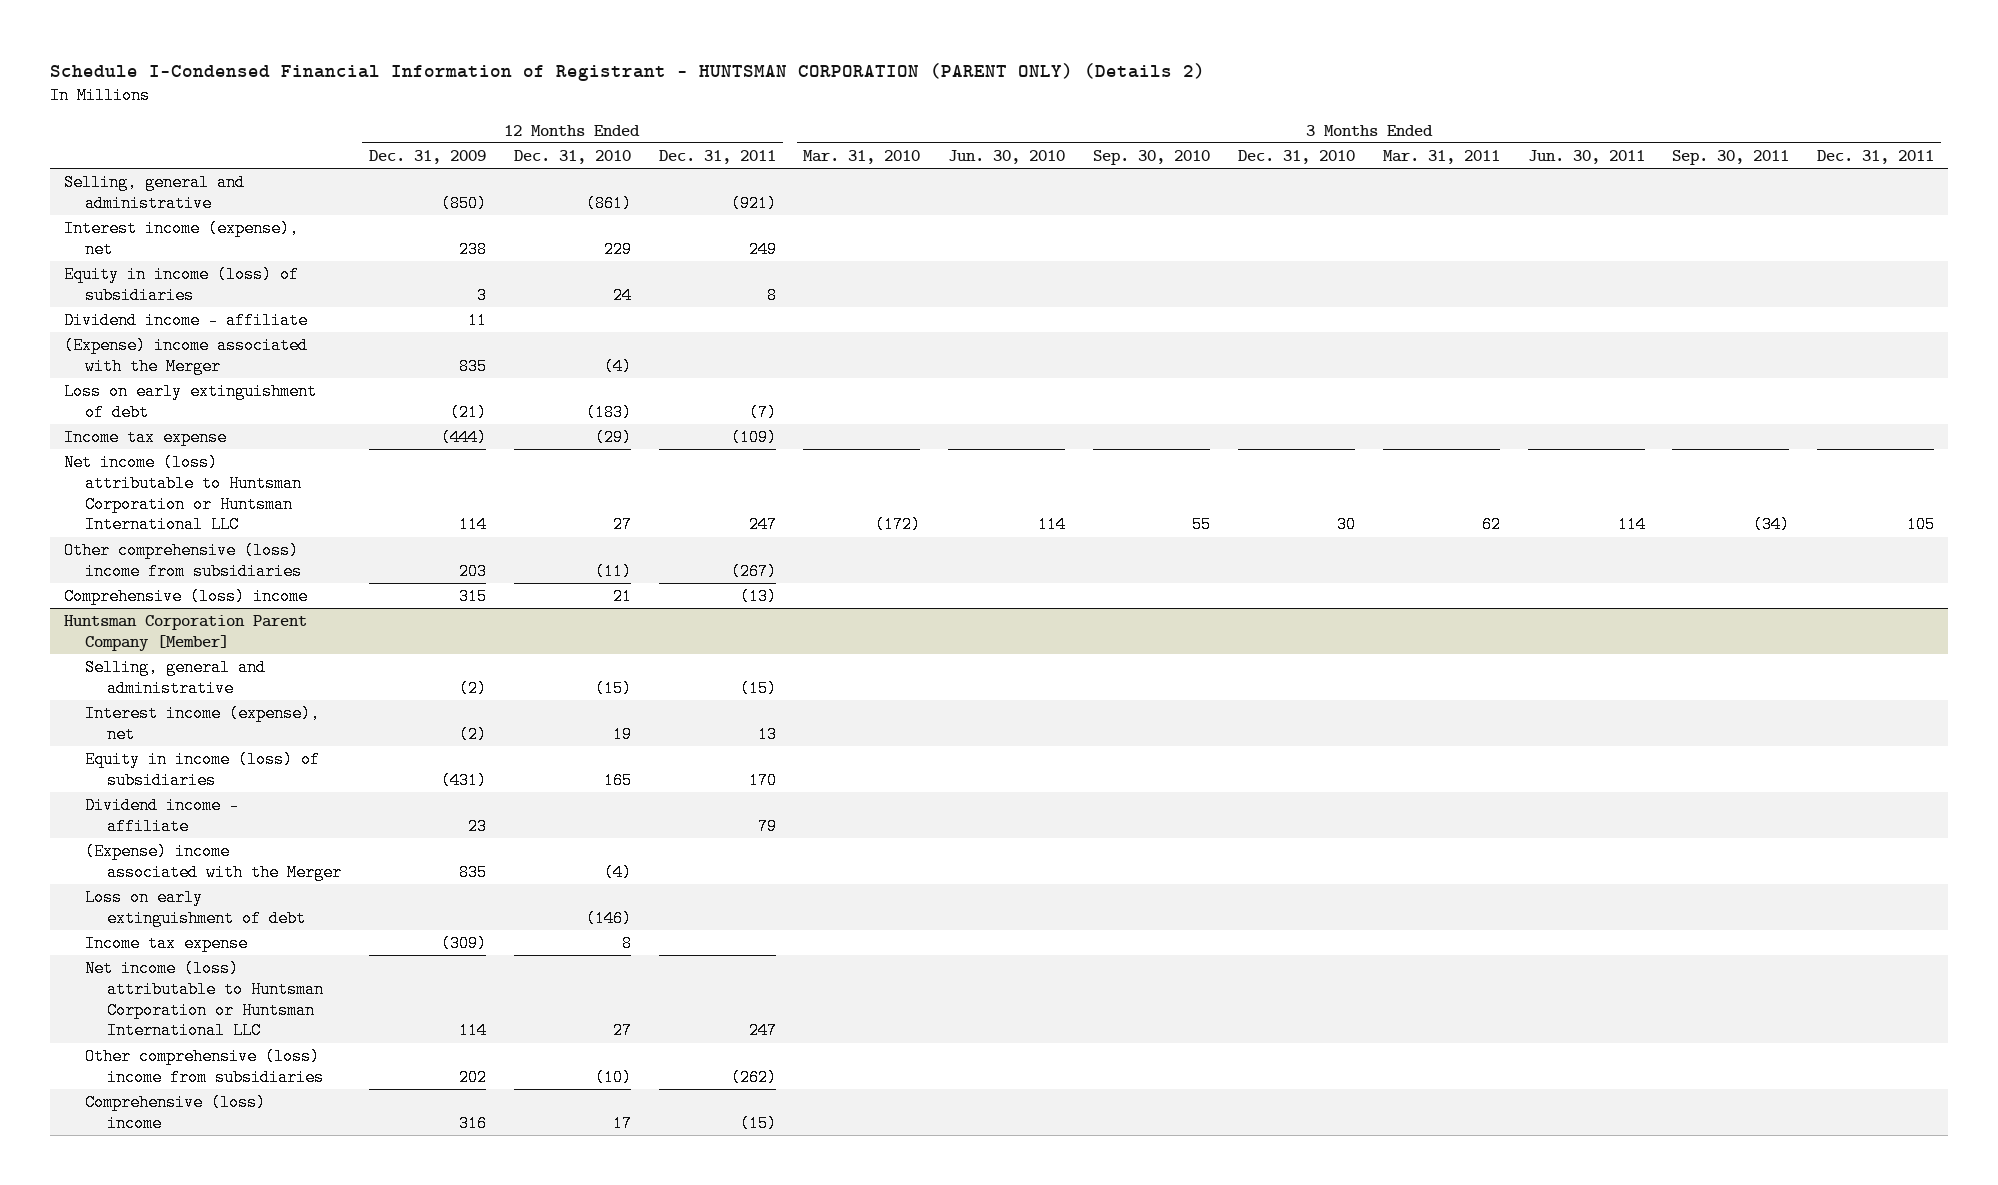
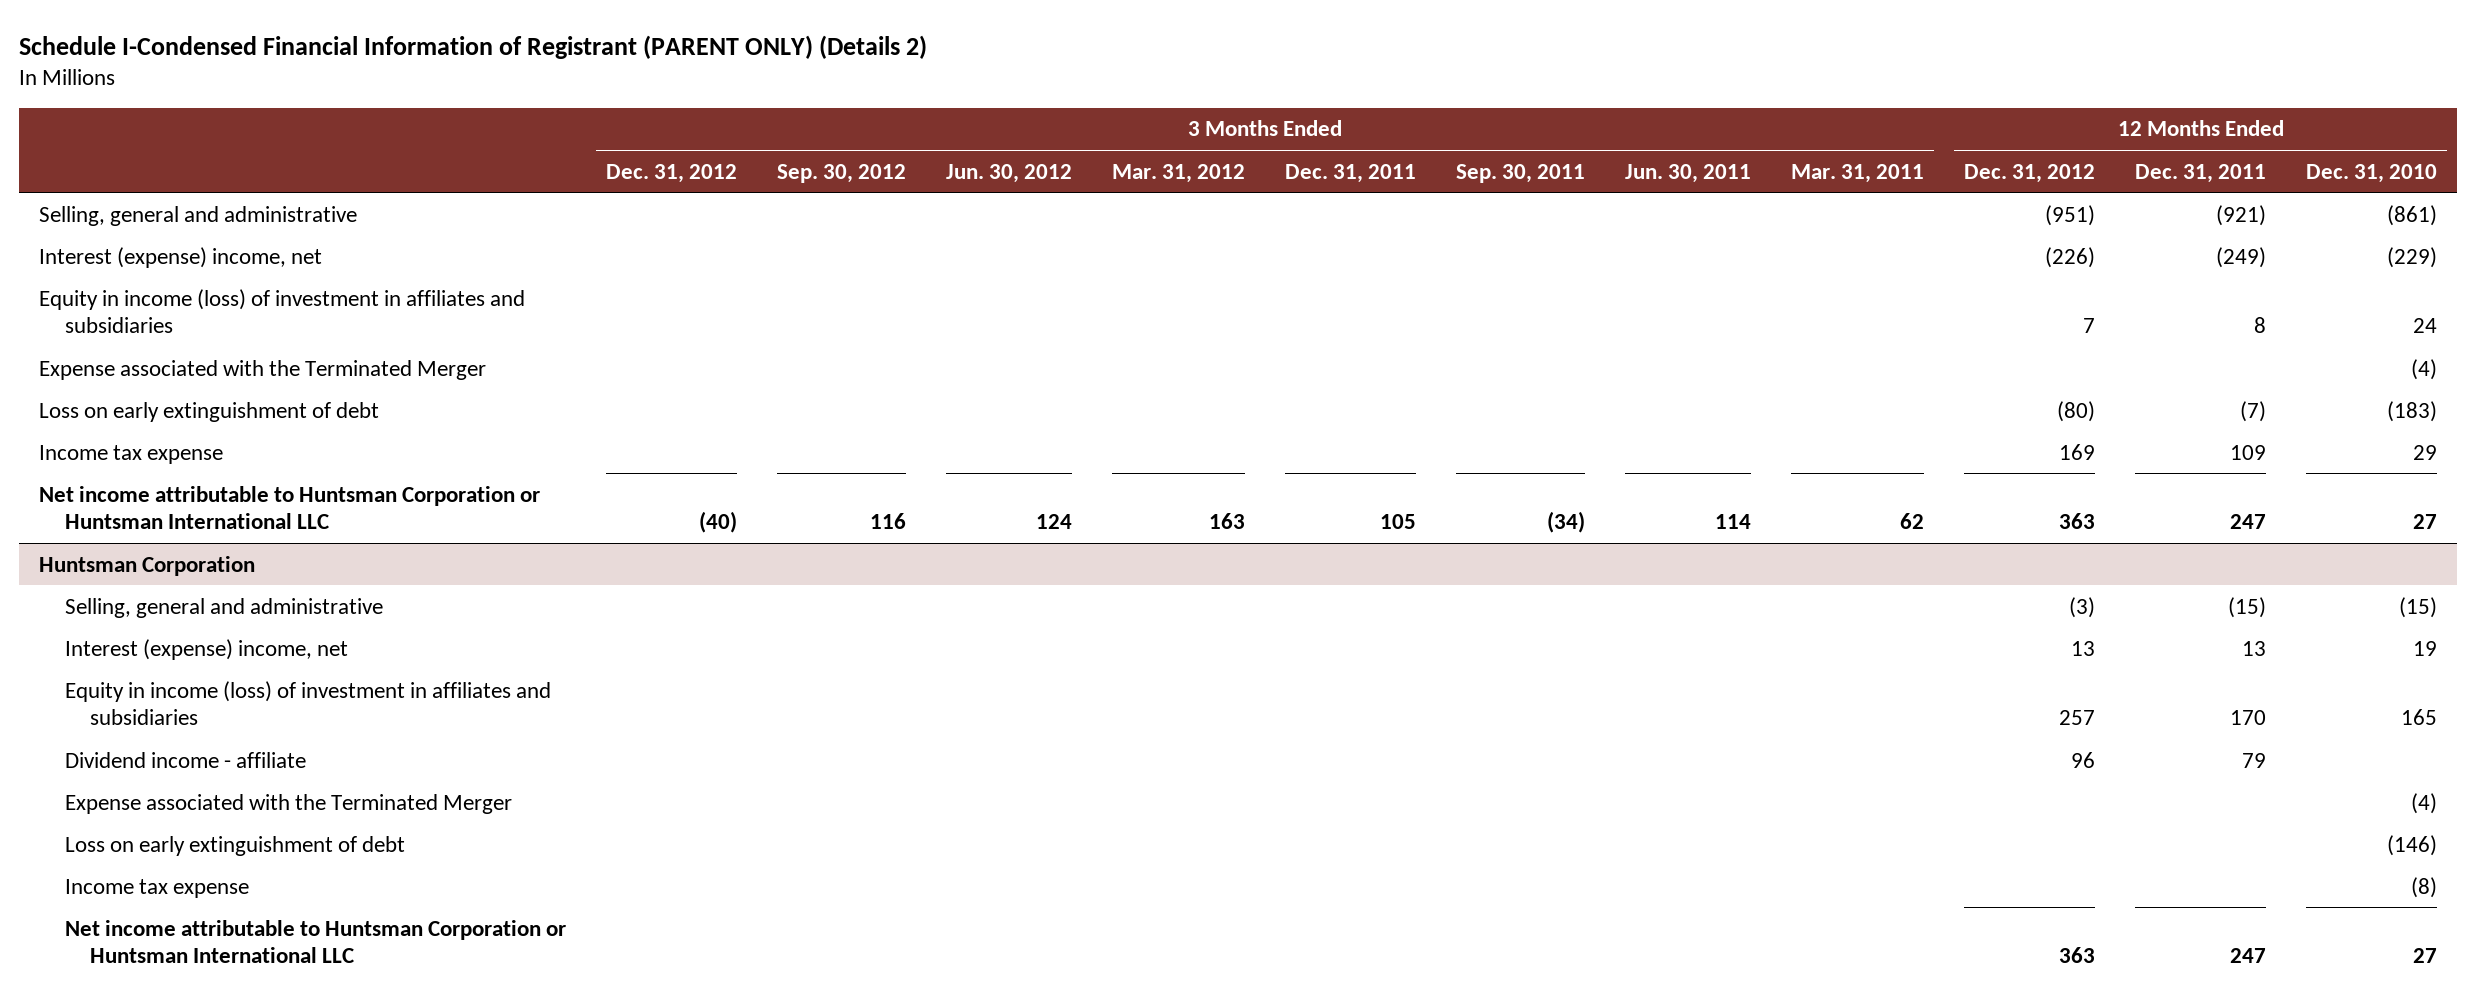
[49,62,1205,81] Schedule I-Condensed Financial Information of Registrant - HUNTSMAN CORPORATION (PARENT ONLY) (Details 2) -> [19,34,928,59] Schedule I-Condensed Financial Information of Registrant (PARENT ONLY) (Details 2)
[369,149,487,164] Dec. 31, 2009 -> none
[803,149,921,164] Mar. 31, 2010 -> none
[948,149,1066,164] Jun. 30, 2010 -> none
[1093,149,1211,165] Sep. 30, 2010 -> none
[1237,149,1355,164] Dec. 31, 2010 -> none
none -> [605,163,737,183] Dec. 31, 2012
none -> [776,163,906,183] Sep. 30, 2012
none -> [945,163,1072,183] Jun. 30, 2012
none -> [1112,163,1246,183] Mar. 31, 2012
none -> [1964,163,2096,183] Dec. 31, 2012
[63,311,308,329] Dividend income - affiliate -> none
[63,219,299,258] Interest income (expense), net -> [39,246,323,268] Interest (expense) income, net
[603,240,632,258] 229 -> [2387,246,2438,268] (229)
[748,240,777,258] 249 -> [2216,246,2267,268] (249)
[63,265,299,304] Equity in income (loss) of subsidiaries -> [39,288,526,334] Equity in income (loss) of investment in affiliates and subsidiaries
[63,336,308,375] (Expense) income associated with the Merger -> [39,359,487,380] Expense associated with the Terminated Merger
[63,541,303,580] Other comprehensive (loss) income from subsidiaries -> none
[63,587,308,605] Comprehensive (loss) income -> none
[63,614,307,651] Huntsman Corporation Parent Company [Member] -> none
[594,428,632,446] (29) -> [2413,444,2438,460] 29
[730,428,777,446] (109) -> [2230,444,2267,460] 109
[63,453,303,534] Net income (loss) attributable to Huntsman Corporation or Huntsman International LLC -> [39,485,541,530] Net income attributable to Huntsman Corporation or Huntsman International LLC
none -> [39,555,256,576] Huntsman Corporation
[85,704,321,743] Interest income (expense), net -> [64,638,348,660] Interest (expense) income, net
[85,750,321,789] Equity in income (loss) of subsidiaries -> [64,680,551,726] Equity in income (loss) of investment in affiliates and subsidiaries
[85,842,343,881] (Expense) income associated with the Merger -> [64,793,512,814] Expense associated with the Terminated Merger
[85,1047,325,1086] Other comprehensive (loss) income from subsidiaries -> none
[85,1093,267,1132] Comprehensive (loss) income -> none
[621,934,632,952] 8 -> [2411,876,2438,898] (8)
[85,959,325,1040] Net income (loss) attributable to Huntsman Corporation or Huntsman International LLC -> [64,919,566,964] Net income attributable to Huntsman Corporation or Huntsman International LLC

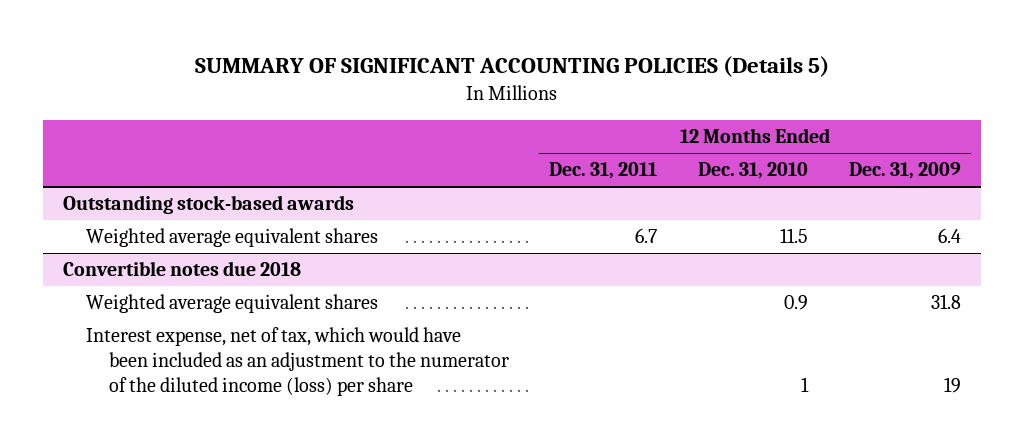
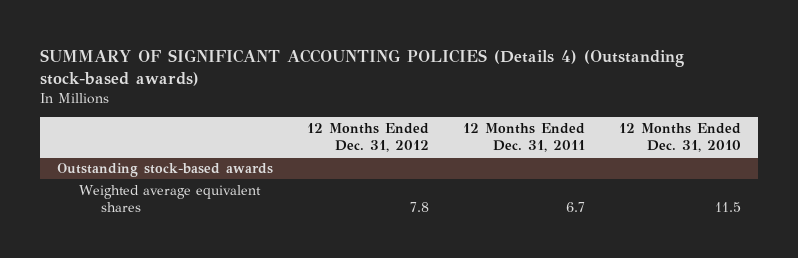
[194,56,829,78] SUMMARY OF SIGNIFICANT ACCOUNTING POLICIES (Details 5) -> [40,49,685,87] SUMMARY OF SIGNIFICANT ACCOUNTING POLICIES (Details 4) (Outstanding stock-based awards)
[848,162,961,180] Dec. 31, 2009 -> none
none -> [306,123,429,153] 12 Months Ended Dec. 31, 2012
[63,261,302,277] Convertible notes due 2018 -> none
[85,294,378,314] Weighted average equivalent shares -> none
[85,327,509,396] Interest expense, net of tax, which would have been included as an adjustment to the numerator of the diluted income (loss) per share -> none

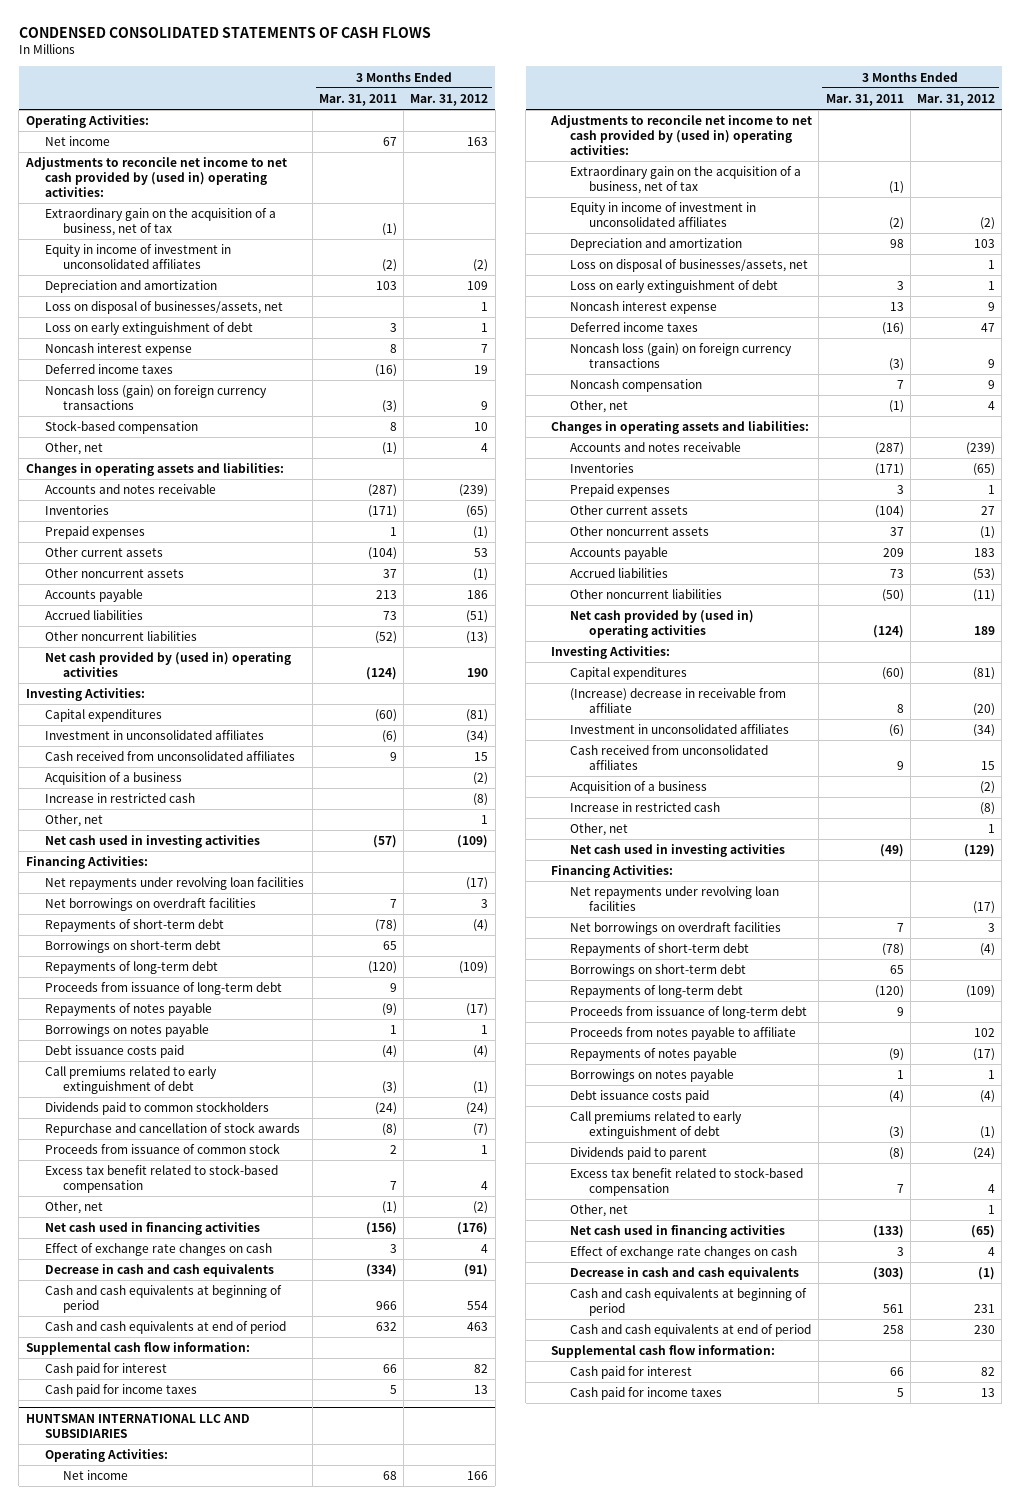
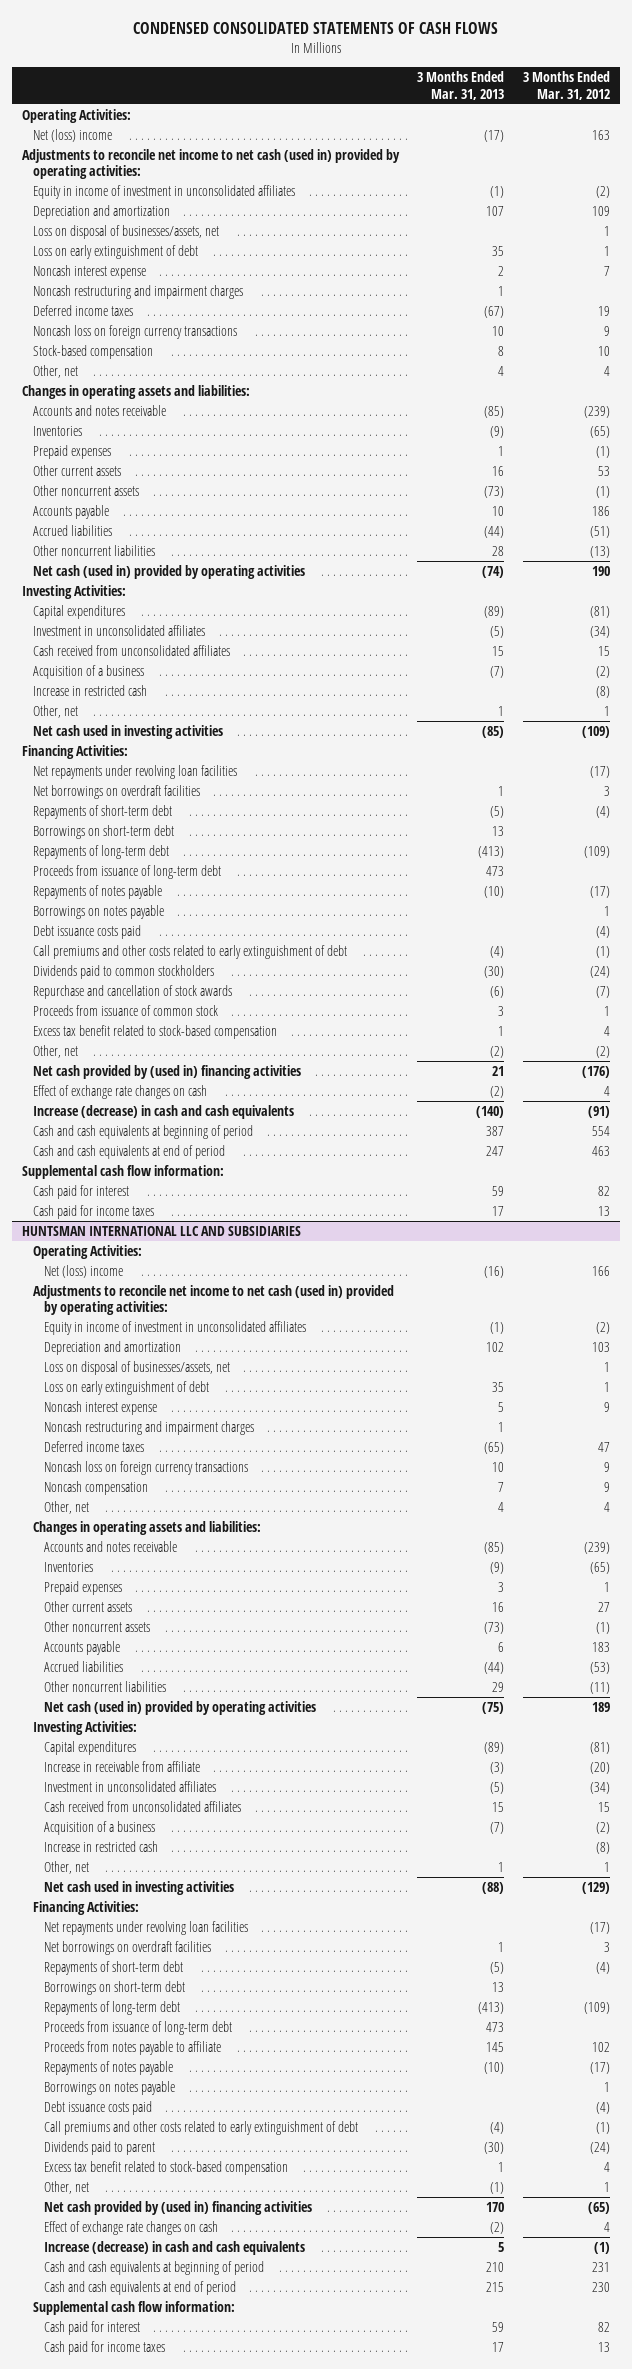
[318,93,397,106] Mar. 31, 2011 -> none
none -> [417,71,505,100] 3 Months Ended Mar. 31, 2013
[44,208,276,237] Extraordinary gain on the acquisition of a business, net of tax -> none
[44,136,110,147] Net income -> [32,129,112,143] Net (loss) income
[24,157,287,198] Adjustments to reconcile net income to net cash provided by (used in) operating activities: -> [21,149,400,180] Adjustments to reconcile net income to net cash (used in) provided by operating activities:
none -> [32,285,243,300] Noncash restructuring and impairment charges
[44,385,267,411] Noncash loss (gain) on foreign currency transactions -> [32,325,237,340] Noncash loss on foreign currency transactions
[44,652,291,678] Net cash provided by (used in) operating activities -> [32,565,305,580] Net cash (used in) provided by operating activities
[44,1066,217,1095] Call premiums related to early extinguishment of debt -> [32,945,347,960] Call premiums and other costs related to early extinguishment of debt
[44,1222,260,1236] Net cash used in financing activities -> [32,1065,301,1080] Net cash provided by (used in) financing activities
[44,1264,274,1278] Decrease in cash and cash equivalents -> [32,1105,294,1120] Increase (decrease) in cash and cash equivalents
[570,166,802,195] Extraordinary gain on the acquisition of a business, net of tax -> none
[63,1470,129,1481] Net income -> [44,1265,124,1279] Net (loss) income
[550,115,813,156] Adjustments to reconcile net income to net cash provided by (used in) operating activities: -> [32,1285,394,1316] Adjustments to reconcile net income to net cash (used in) provided by operating activities:
none -> [44,1421,255,1436] Noncash restructuring and impairment charges
[570,343,793,369] Noncash loss (gain) on foreign currency transactions -> [44,1461,249,1476] Noncash loss on foreign currency transactions
[570,610,755,639] Net cash provided by (used in) operating activities -> [44,1701,317,1716] Net cash (used in) provided by operating activities
[570,688,787,714] (Increase) decrease in receivable from affiliate -> [44,1761,201,1773] Increase in receivable from affiliate
[570,1111,743,1140] Call premiums related to early extinguishment of debt -> [44,2121,359,2136] Call premiums and other costs related to early extinguishment of debt
[570,1225,786,1239] Net cash used in financing activities -> [44,2201,313,2216] Net cash provided by (used in) financing activities
[570,1267,800,1281] Decrease in cash and cash equivalents -> [44,2241,306,2256] Increase (decrease) in cash and cash equivalents

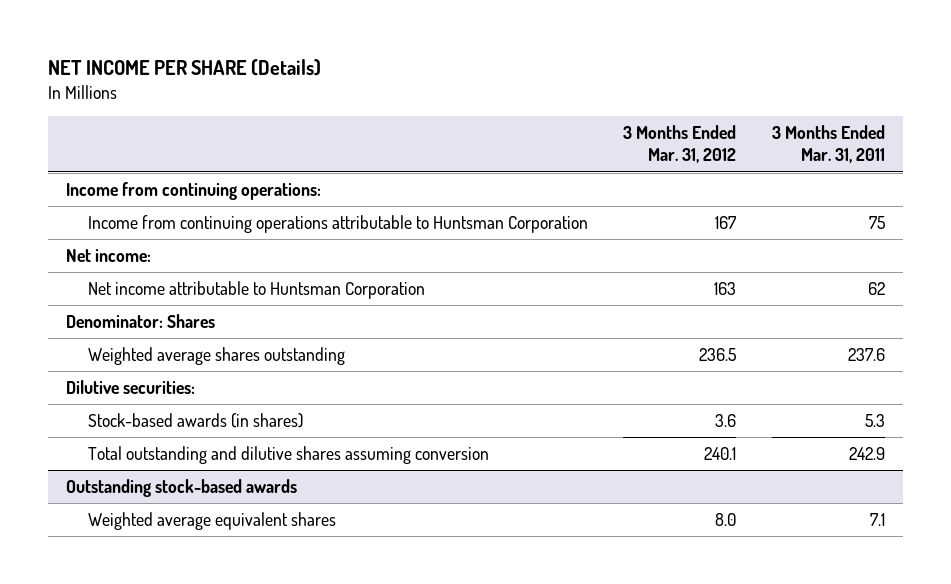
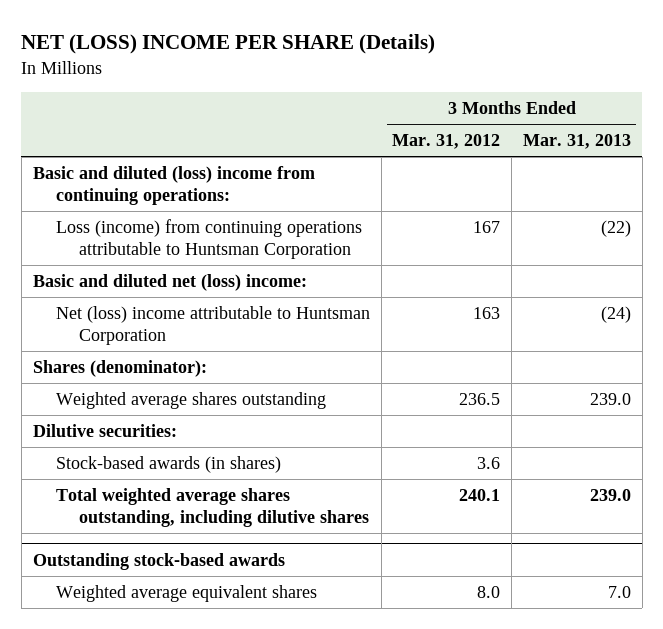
[48,59,322,77] NET INCOME PER SHARE (Details) -> [21,34,436,55] NET (LOSS) INCOME PER SHARE (Details)
[771,125,885,164] 3 Months Ended Mar. 31, 2011 -> none
none -> [522,133,631,149] Mar. 31, 2013
[66,181,322,200] Income from continuing operations: -> [32,165,315,205] Basic and diluted (loss) income from continuing operations:
[87,214,588,233] Income from continuing operations attributable to Huntsman Corporation -> [55,218,362,259] Loss (income) from continuing operations attributable to Huntsman Corporation
[66,248,152,262] Net income: -> [32,273,307,291] Basic and diluted net (loss) income:
[87,280,425,299] Net income attributable to Huntsman Corporation -> [55,305,370,345] Net (loss) income attributable to Huntsman Corporation
[66,313,216,328] Denominator: Shares -> [32,359,207,377] Shares (denominator):
[87,445,489,464] Total outstanding and dilutive shares assuming conversion -> [55,487,370,527] Total weighted average shares outstanding, including dilutive shares

